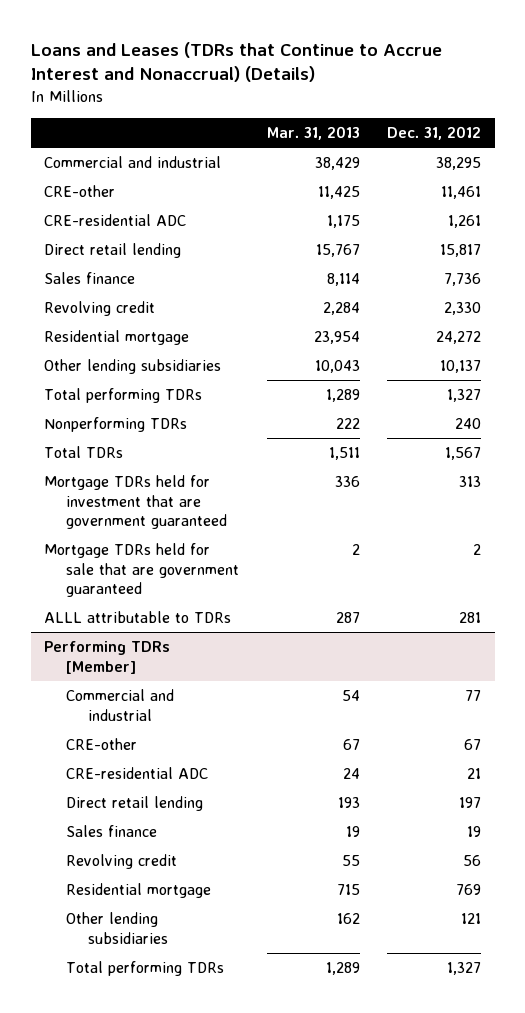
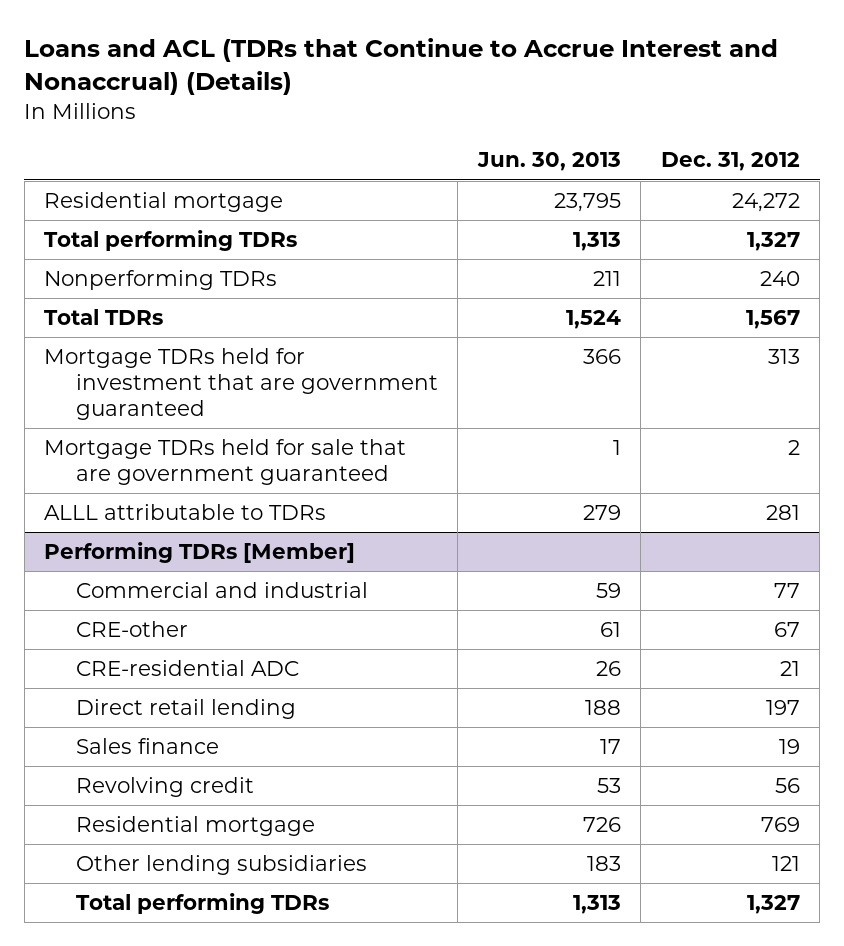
[30,41,442,83] Loans and Leases (TDRs that Continue to Accrue Interest and Nonaccrual) (Details) -> [24,38,779,96] Loans and ACL (TDRs that Continue to Accrue Interest and Nonaccrual) (Details)
[266,126,360,141] Mar. 31, 2013 -> none
none -> [476,152,621,172] Jun. 30, 2013
[44,156,222,169] Commercial and industrial -> none
[44,185,116,198] CRE-other -> none
[44,214,187,227] CRE-residential ADC -> none
[44,243,182,259] Direct retail lending -> none
[44,272,136,285] Sales finance -> none
[44,301,156,317] Revolving credit -> none
[44,359,222,375] Other lending subsidiaries -> none

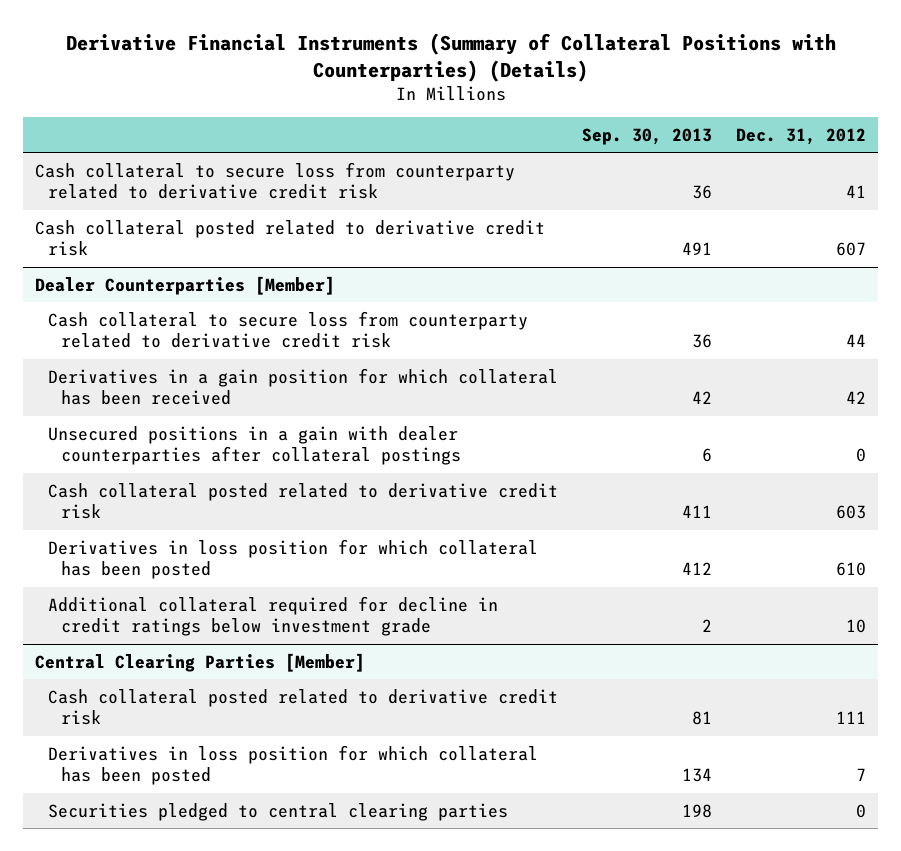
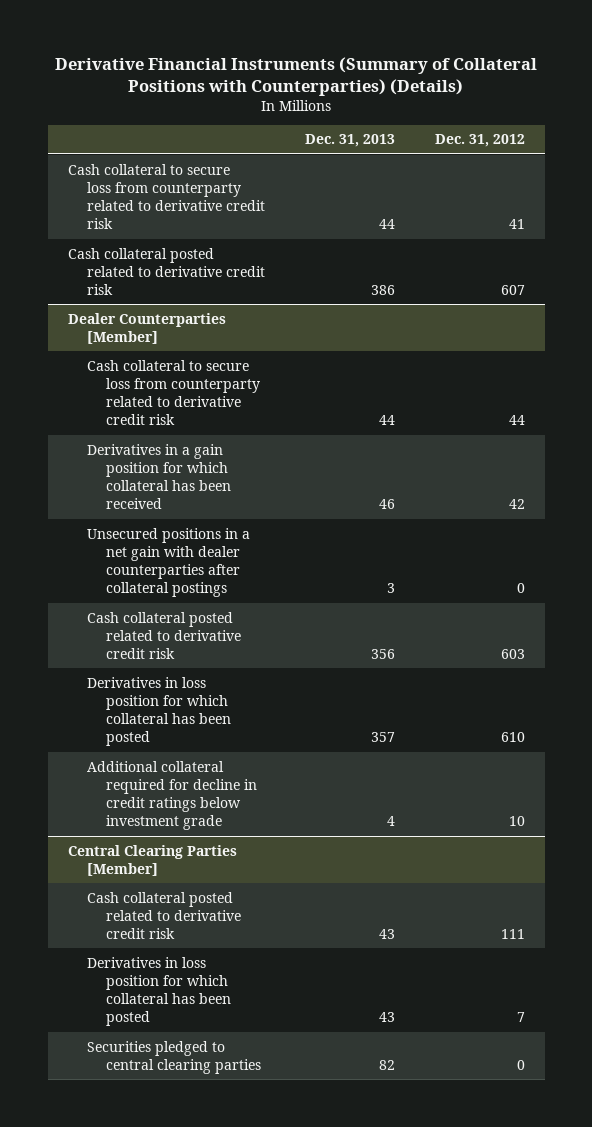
[581,127,712,145] Sep. 30, 2013 -> none
none -> [304,134,395,148] Dec. 31, 2013
[48,425,461,466] Unsecured positions in a gain with dealer counterparties after collateral postings -> [86,527,250,598] Unsecured positions in a net gain with dealer counterparties after collateral postings

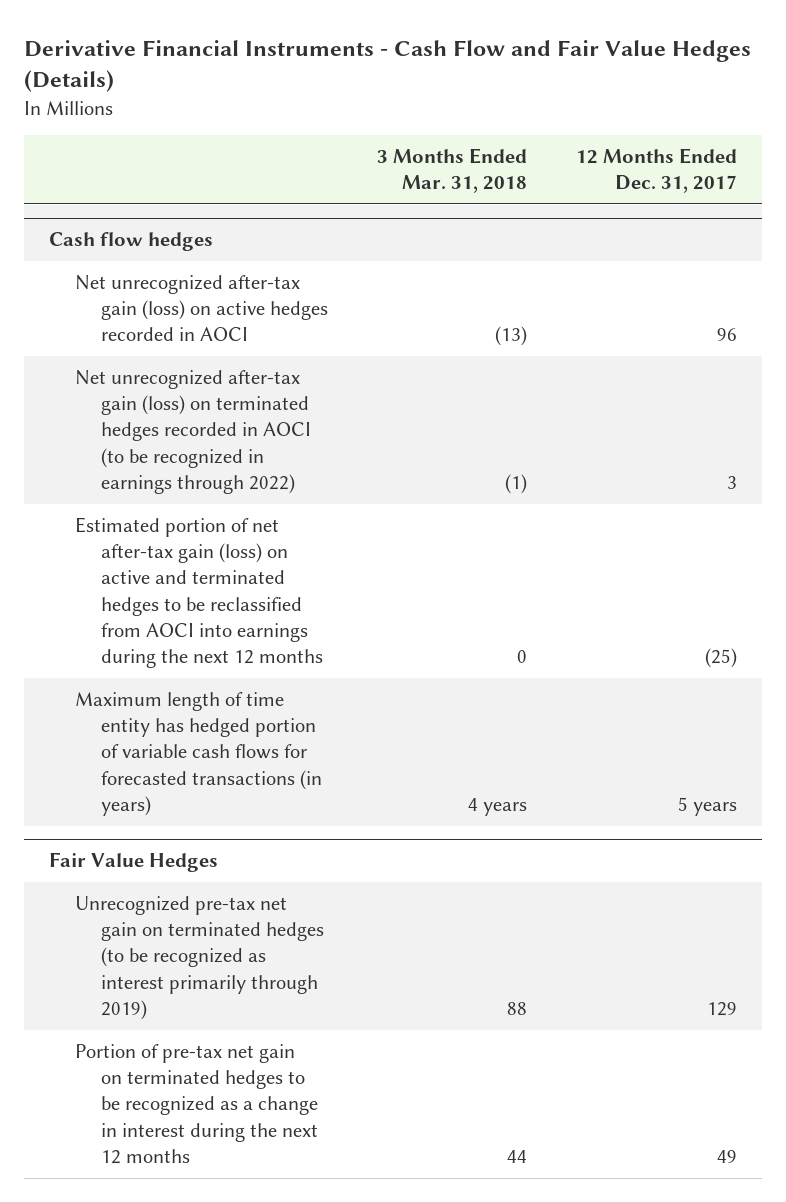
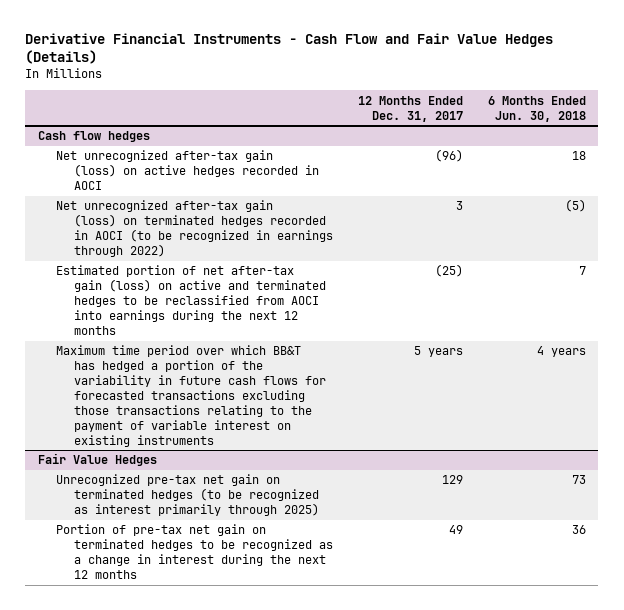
[376,147,527,194] 3 Months Ended Mar. 31, 2018 -> none
none -> [487,95,586,122] 6 Months Ended Jun. 30, 2018
[717,328,738,342] 96 -> [434,149,463,163] (96)
[74,691,322,817] Maximum length of time entity has hedged portion of variable cash flows for forecasted transactions (in years) -> [56,345,327,447] Maximum time period over which BB&T has hedged a portion of the variability in future cash flows for forecasted transactions excluding those transactions relating to the payment of variable interest on existing instruments
[74,895,324,1021] Unrecognized pre-tax net gain on terminated hedges (to be recognized as interest primarily through 2019) -> [56,474,320,517] Unrecognized pre-tax net gain on terminated hedges (to be recognized as interest primarily through 2025)

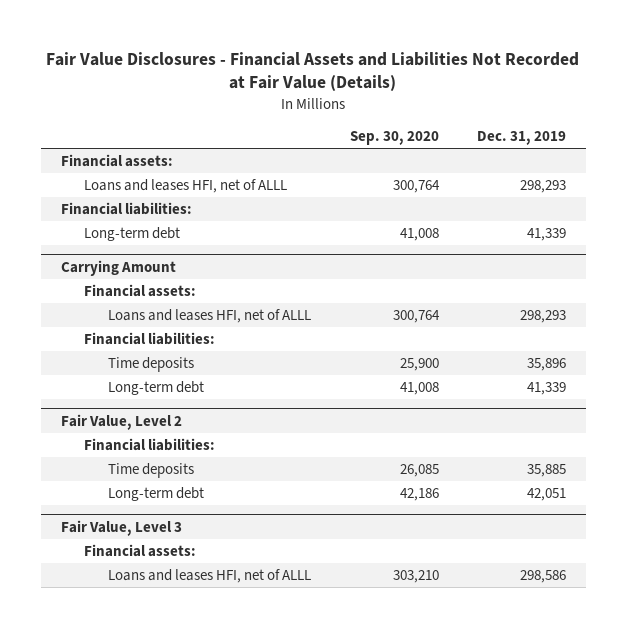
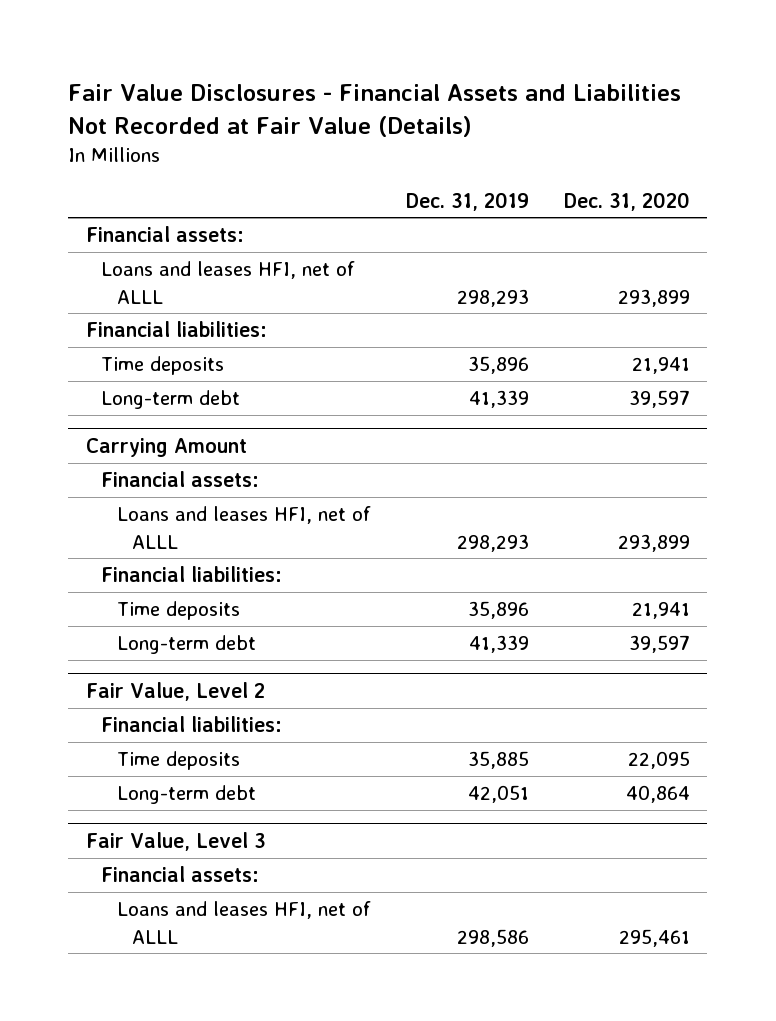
[349,131,439,146] Sep. 30, 2020 -> none
none -> [563,191,690,211] Dec. 31, 2020
none -> [101,356,225,376] Time deposits

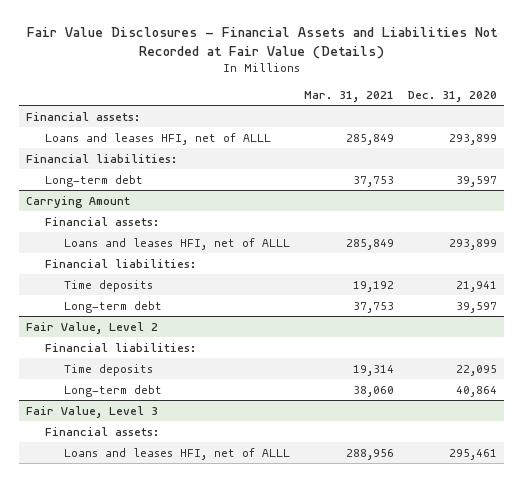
[405,191,529,211] Dec. 31, 2019 -> none
none -> [304,91,395,103] Mar. 31, 2021
[101,356,225,376] Time deposits -> none

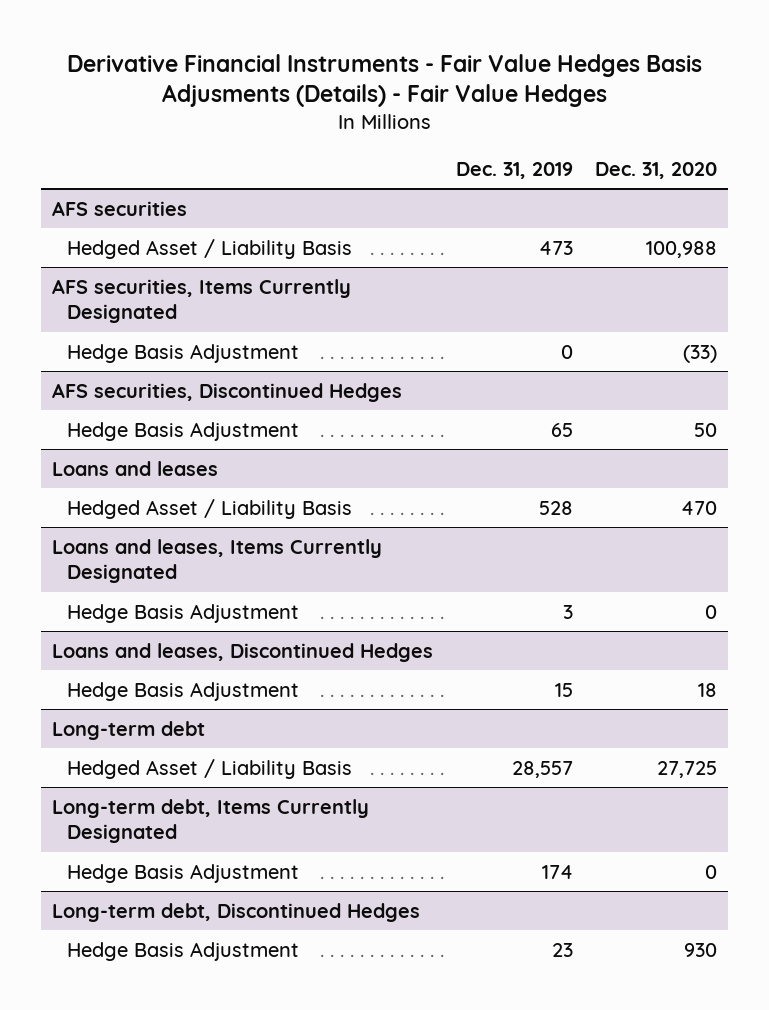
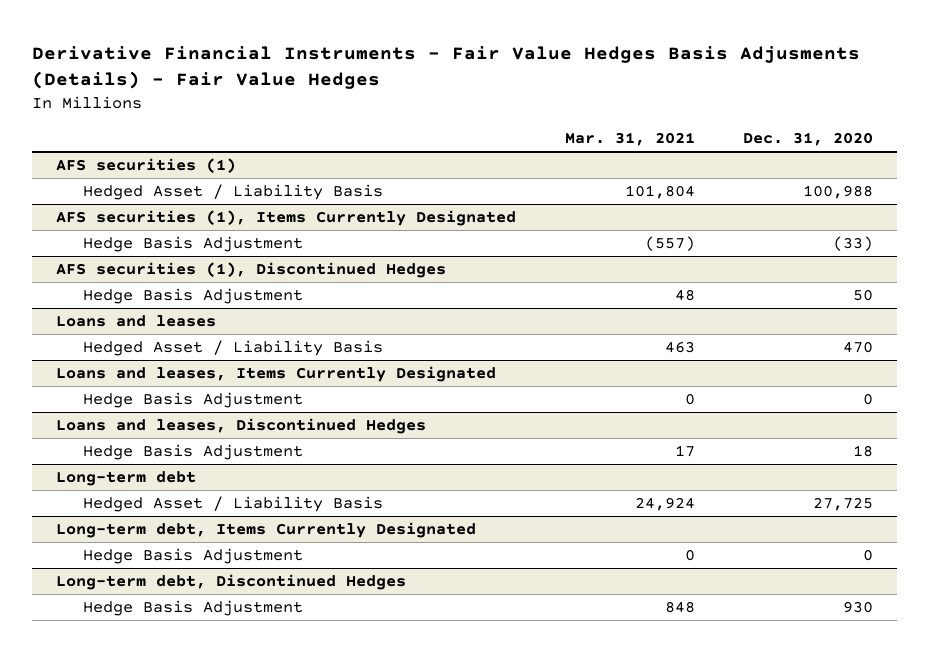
[455,161,573,179] Dec. 31, 2019 -> none
none -> [564,132,695,147] Mar. 31, 2021
[51,200,187,216] AFS securities -> [56,158,237,174] AFS securities (1)
[51,278,351,324] AFS securities, Items Currently Designated -> [56,210,517,227] AFS securities (1), Items Currently Designated
[51,382,402,402] AFS securities, Discontinued Hedges -> [56,262,447,279] AFS securities (1), Discontinued Hedges

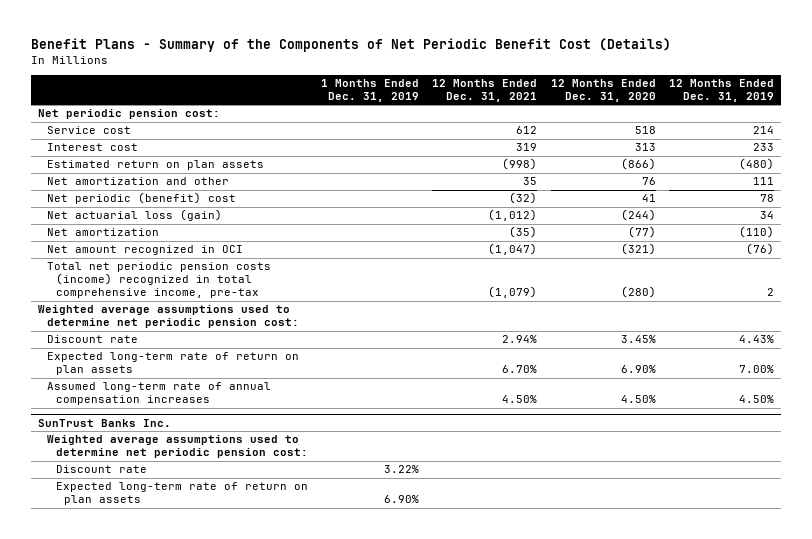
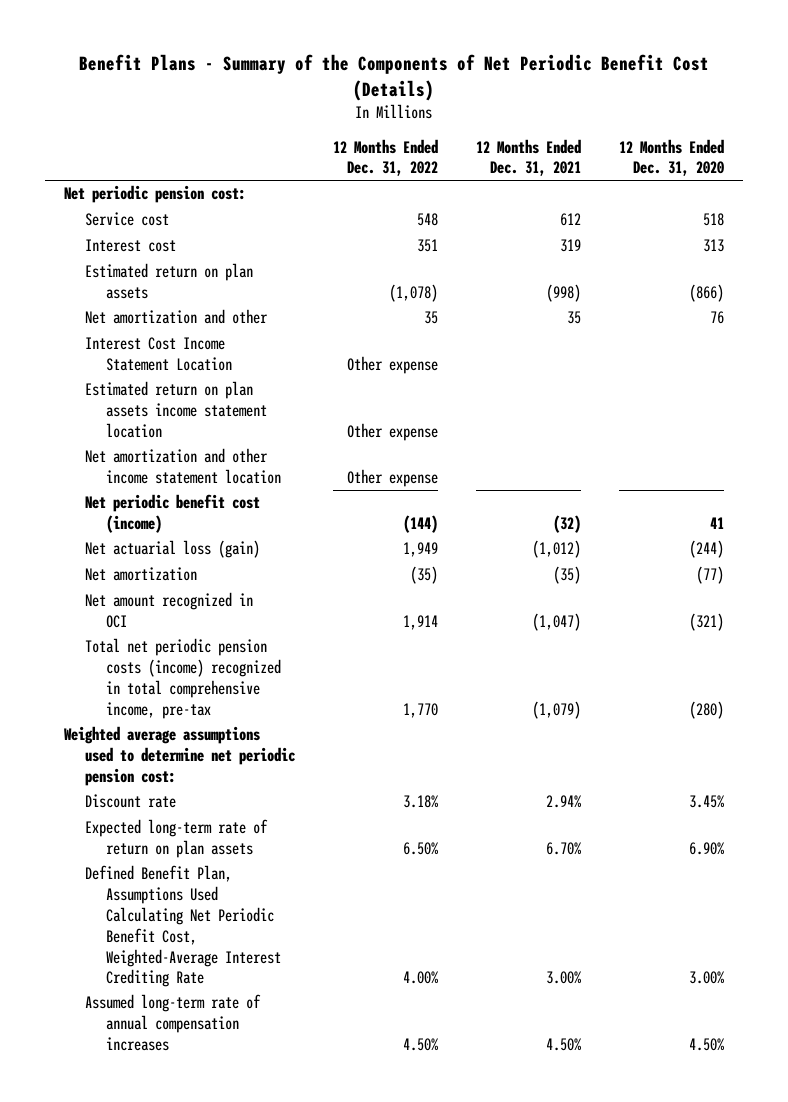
[321,79,420,103] 1 Months Ended Dec. 31, 2019 -> none
[669,79,775,103] 12 Months Ended Dec. 31, 2019 -> none
none -> [332,138,438,177] 12 Months Ended Dec. 31, 2022
none -> [84,337,232,372] Interest Cost Income Statement Location
none -> [84,381,267,439] Estimated return on plan assets income statement location
none -> [84,448,281,485] Net amortization and other income statement location
[46,192,236,205] Net periodic (benefit) cost -> [84,494,260,534] Net periodic benefit cost (income)
none -> [84,865,281,988] Defined Benefit Plan, Assumptions Used Calculating Net Periodic Benefit Cost, Weighted-Average Interest Crediting Rate
[37,418,171,427] SunTrust Banks Inc. -> none
[46,435,308,459] Weighted average assumptions used to determine net periodic pension cost: -> none
[55,465,147,474] Discount rate -> none
[55,482,308,506] Expected long-term rate of return on plan assets -> none

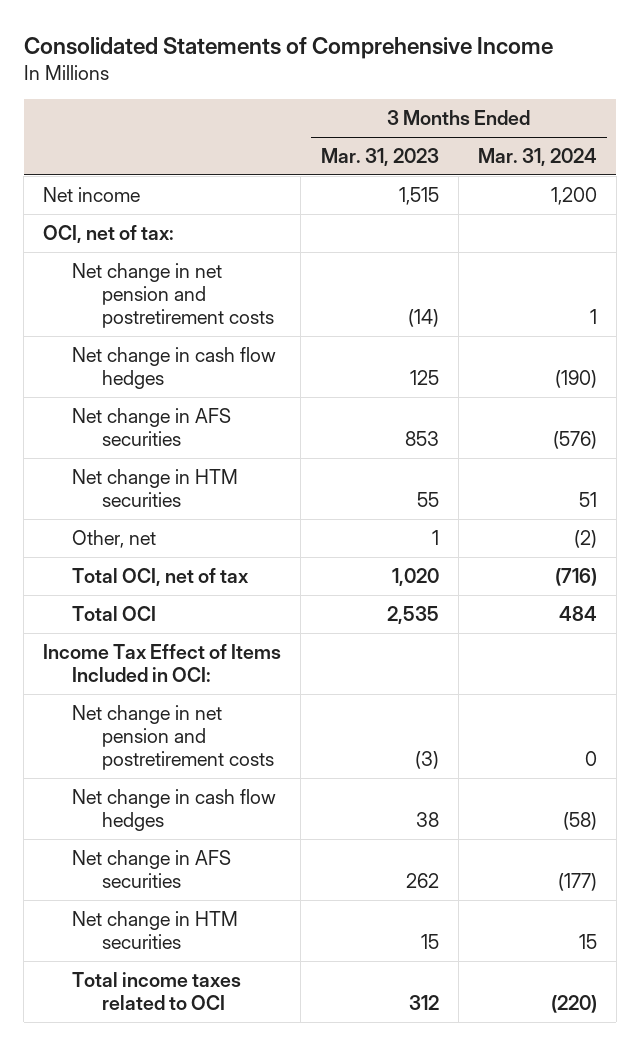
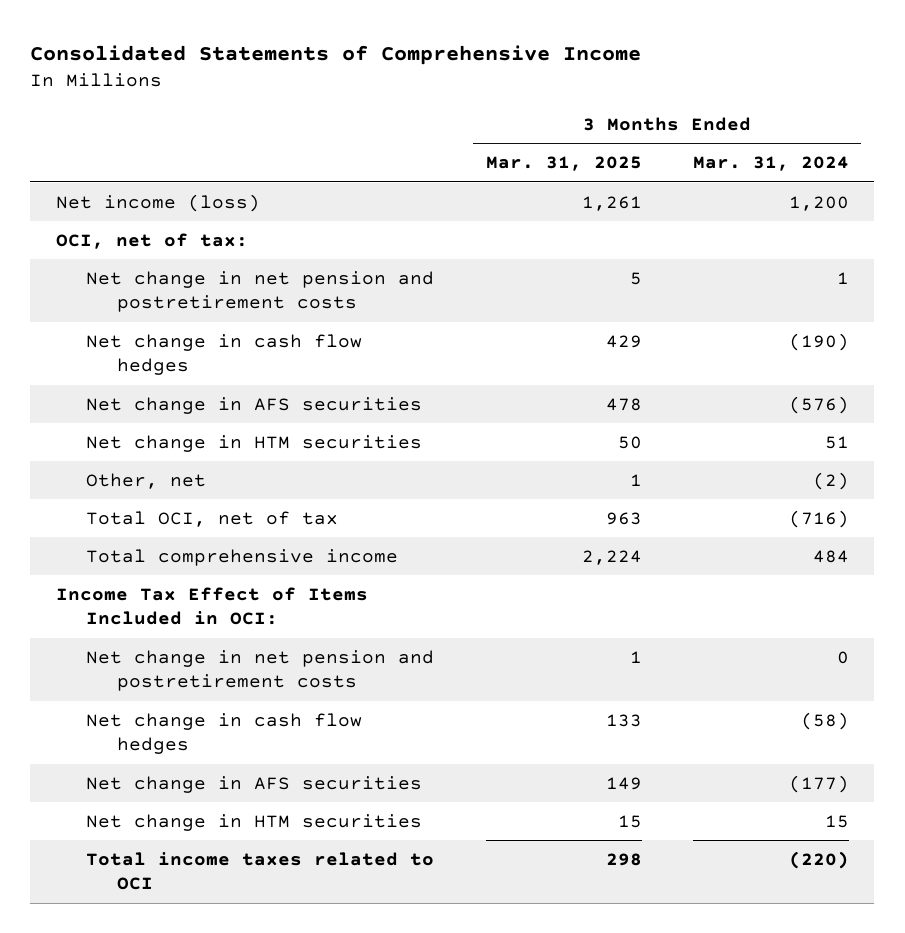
[320,147,439,166] Mar. 31, 2023 -> none
none -> [485,156,642,172] Mar. 31, 2025
[43,186,141,202] Net income -> [56,193,261,212] Net income (loss)
[72,605,157,621] Total OCI -> [86,548,399,566] Total comprehensive income

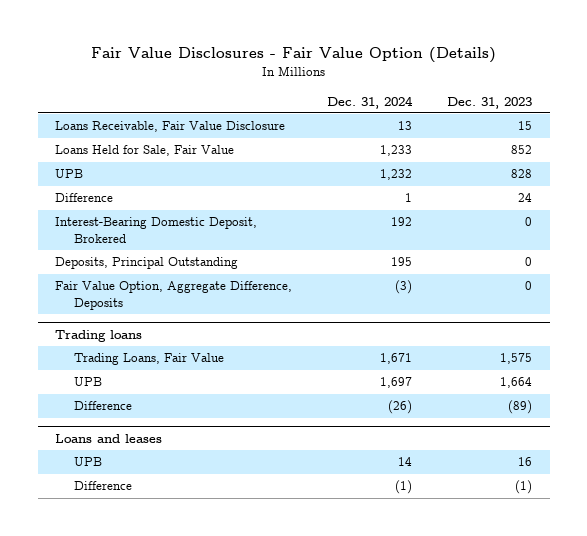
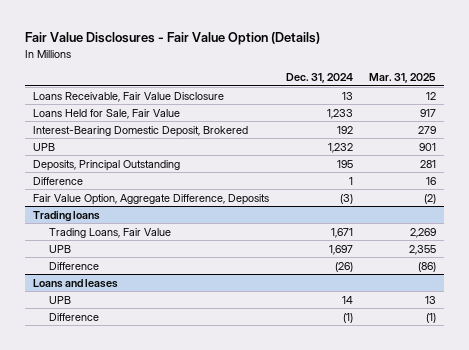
[447,96,533,109] Dec. 31, 2023 -> none
none -> [369,73,437,84] Mar. 31, 2025
[55,169,84,179] UPB -> [33,142,56,151] UPB
[55,193,114,203] Difference -> [33,176,84,185] Difference

